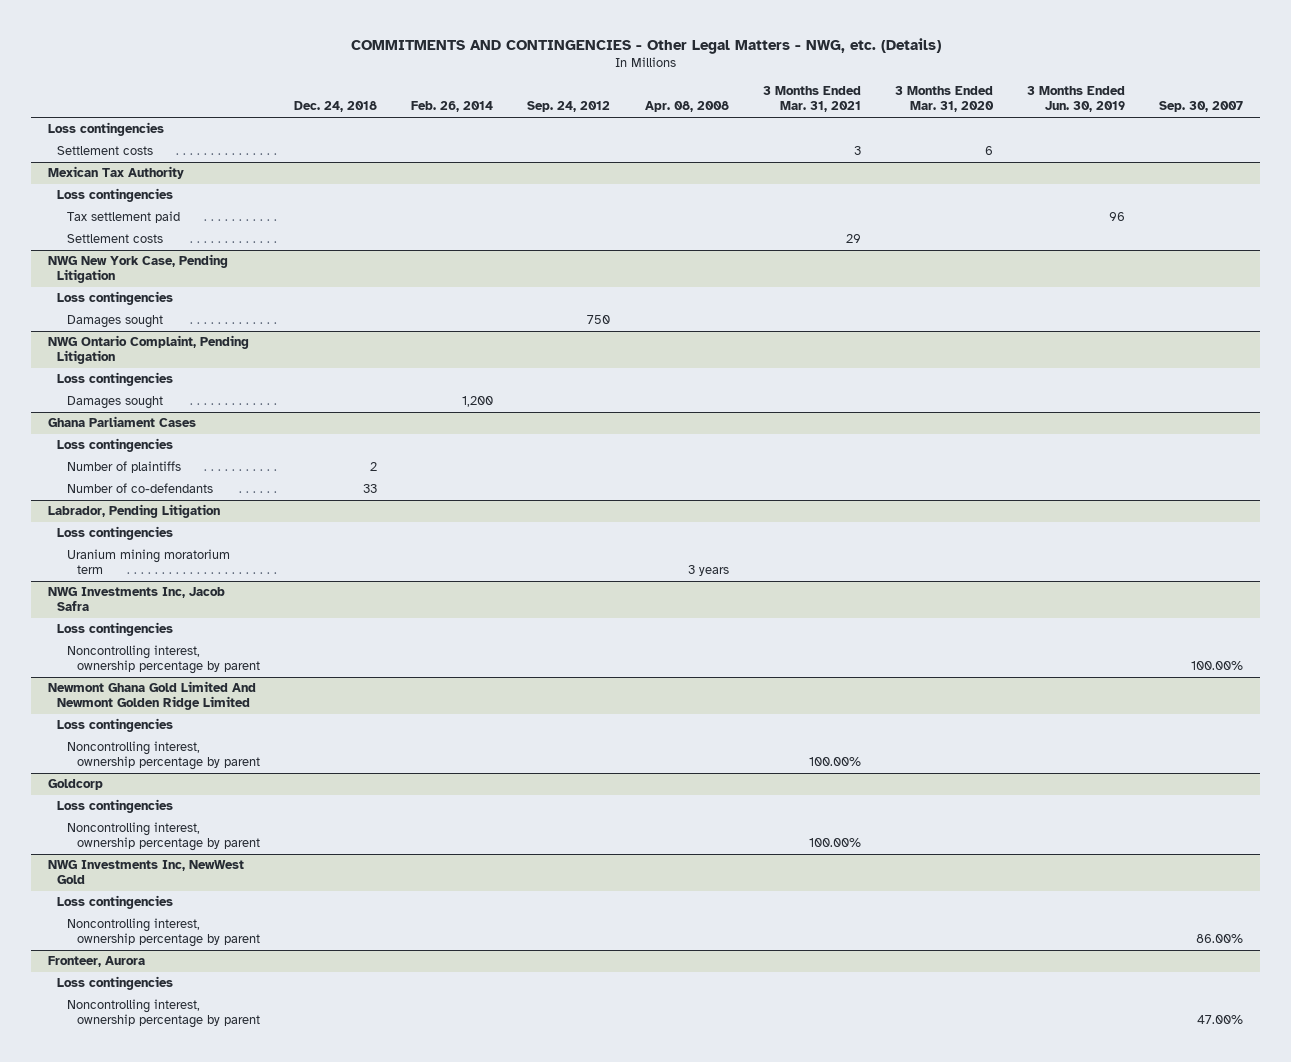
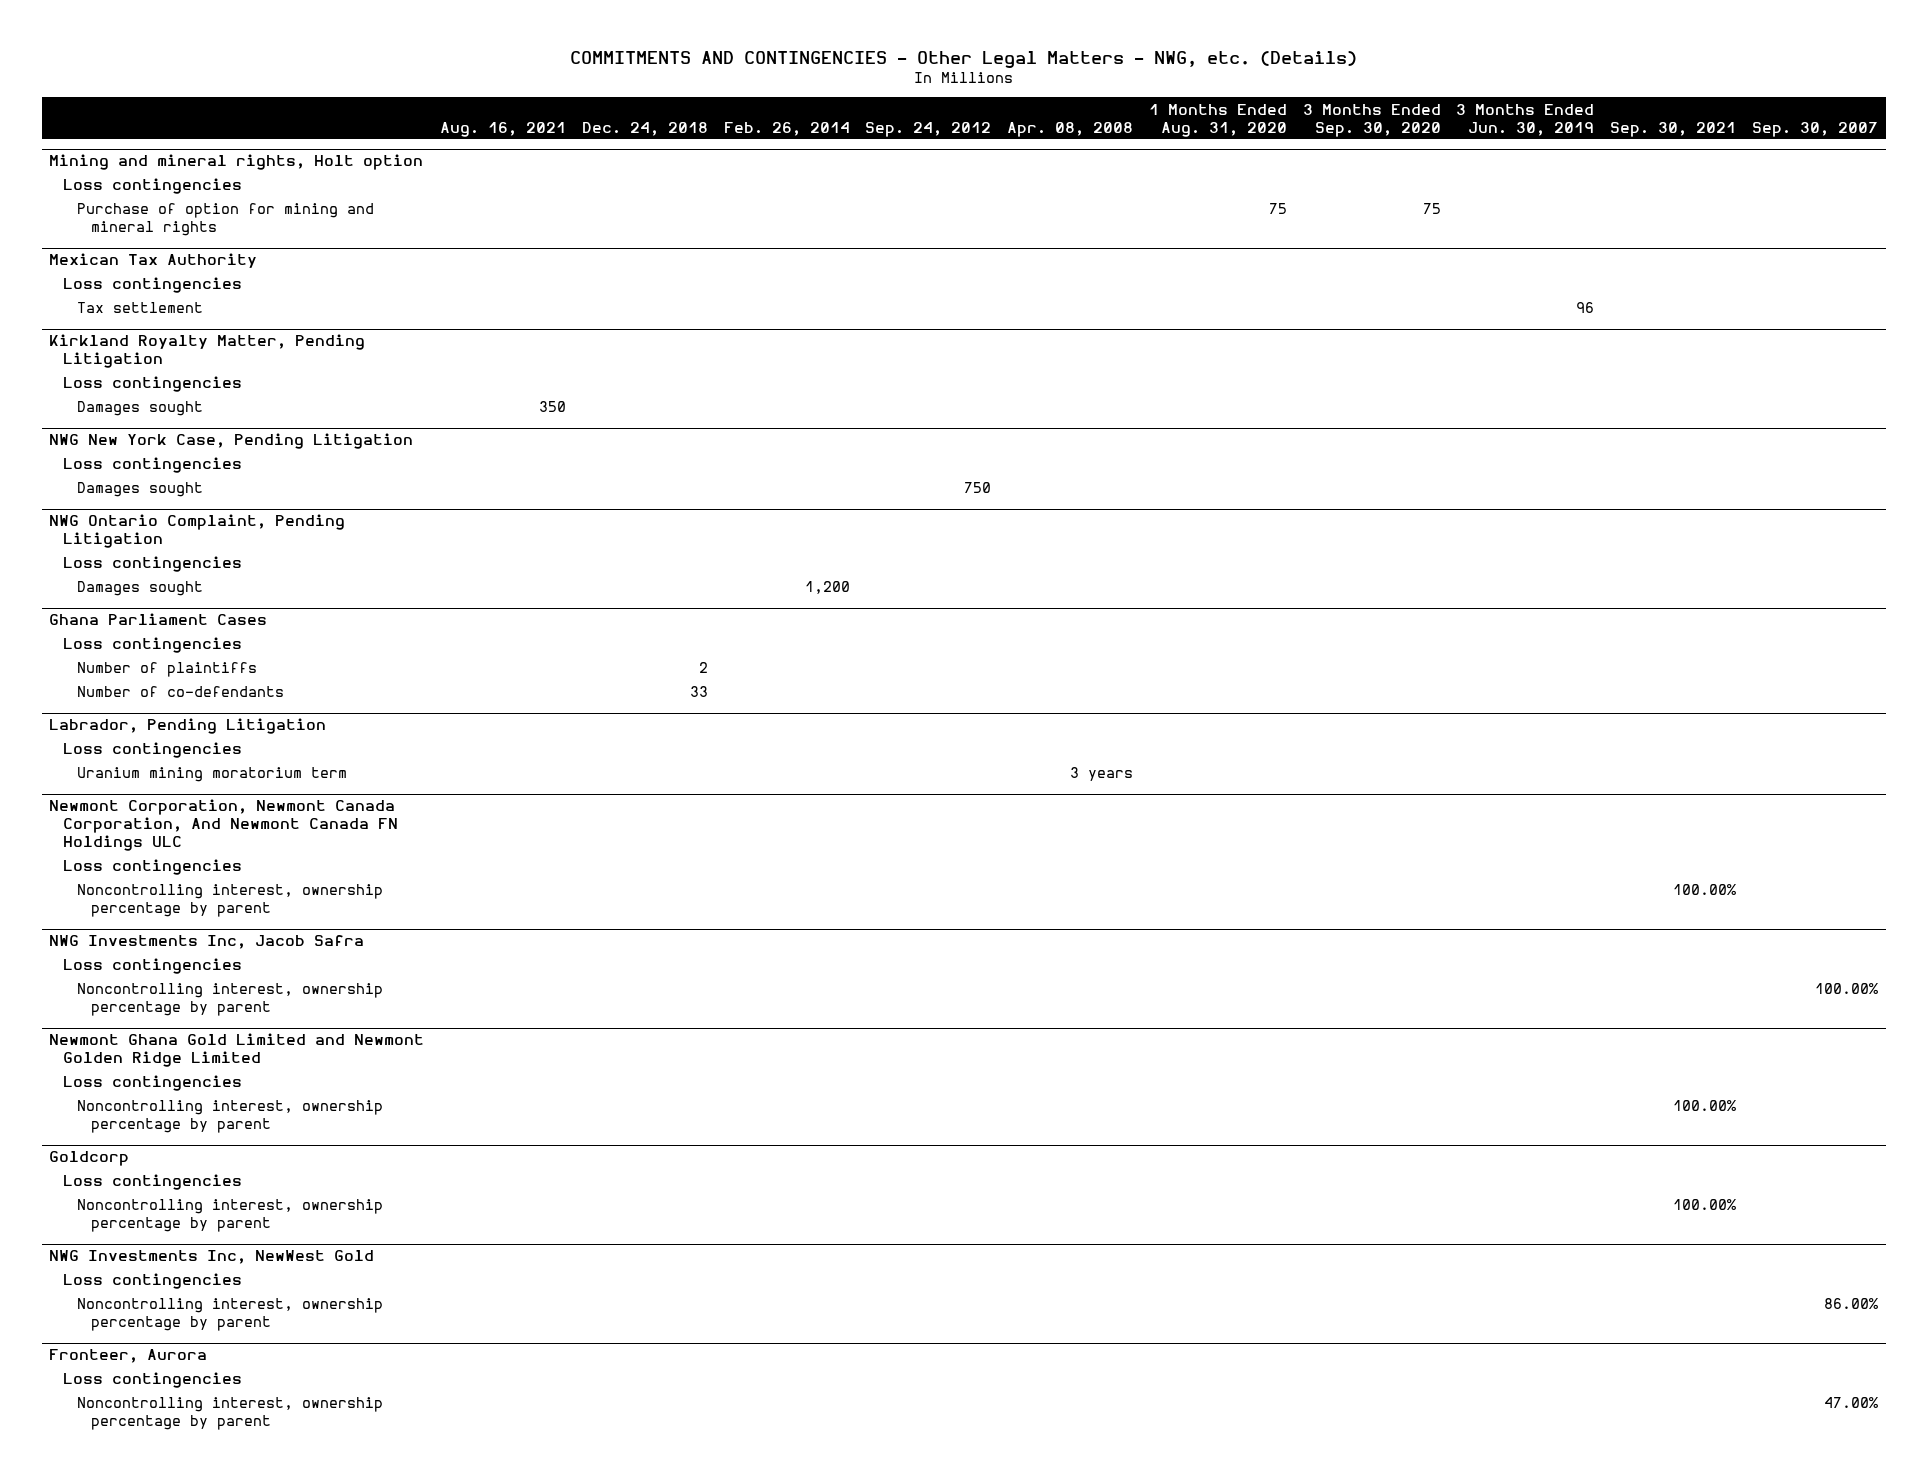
[762,86,861,113] 3 Months Ended Mar. 31, 2021 -> none
[895,86,995,113] 3 Months Ended Mar. 31, 2020 -> none
none -> [440,121,567,137] Aug. 16, 2021
none -> [1148,103,1287,137] 1 Months Ended Aug. 31, 2020
none -> [1302,103,1441,137] 3 Months Ended Sep. 30, 2020
none -> [1610,121,1737,137] Sep. 30, 2021
[47,122,164,137] Loss contingencies -> none
[57,146,154,156] Settlement costs -> none
none -> [49,154,424,171] Mining and mineral rights, Holt option
none -> [63,178,243,195] Loss contingencies
none -> [77,203,375,237] Purchase of option for mining and mineral rights
[67,234,164,244] Settlement costs -> none
[67,211,181,224] Tax settlement paid -> [77,302,204,314] Tax settlement
none -> [49,334,366,369] Kirkland Royalty Matter, Pending Litigation
none -> [63,376,243,393] Loss contingencies
none -> [77,401,204,417] Damages sought
none -> [49,799,399,852] Newmont Corporation, Newmont Canada Corporation, And Newmont Canada FN Holdings ULC
none -> [63,859,243,876] Loss contingencies
none -> [77,884,384,918] Noncontrolling interest, ownership percentage by parent
[47,681,256,711] Newmont Ghana Gold Limited And Newmont Golden Ridge Limited -> [49,1033,425,1068] Newmont Ghana Gold Limited and Newmont Golden Ridge Limited

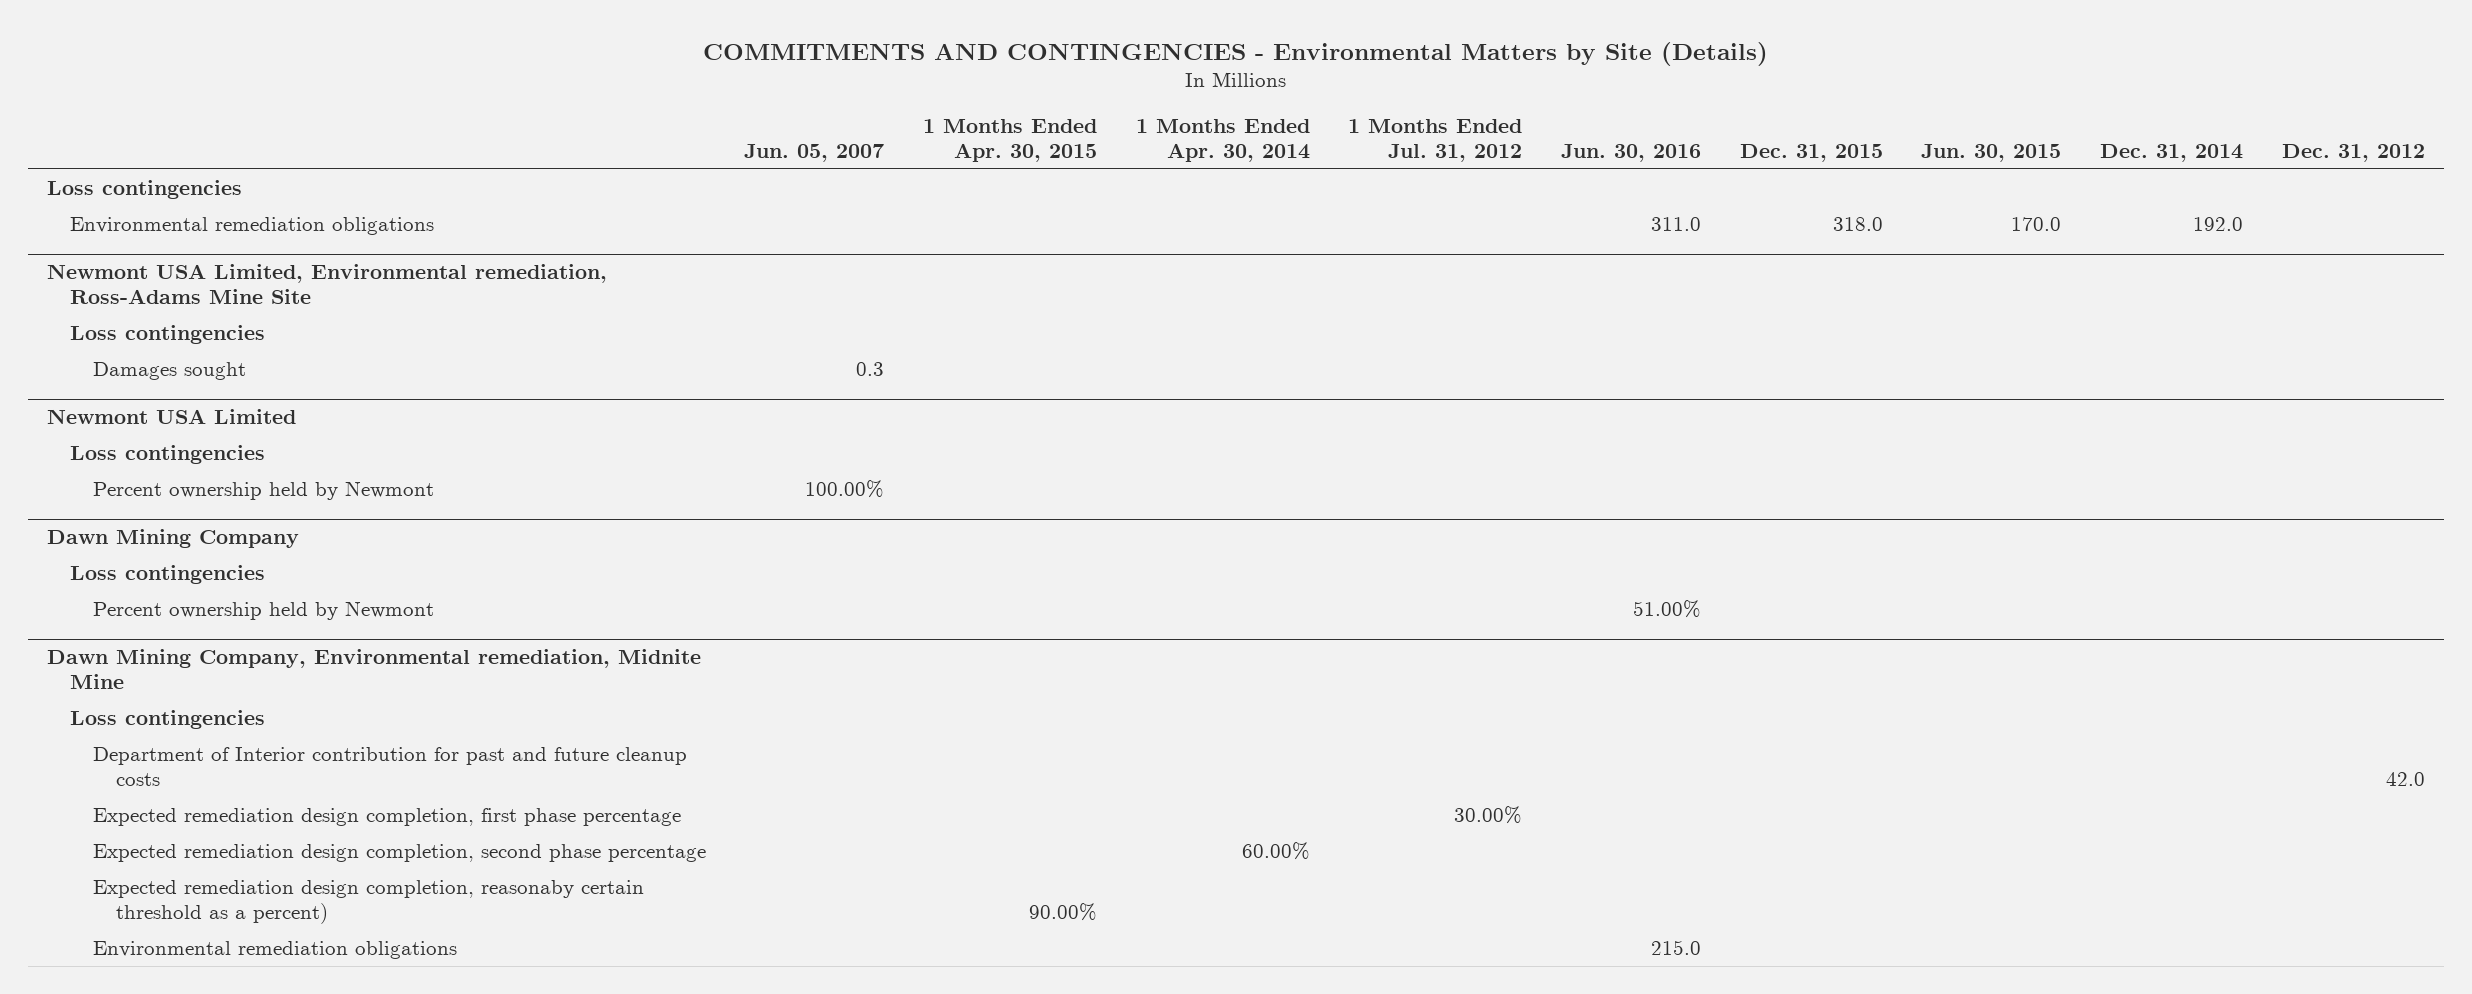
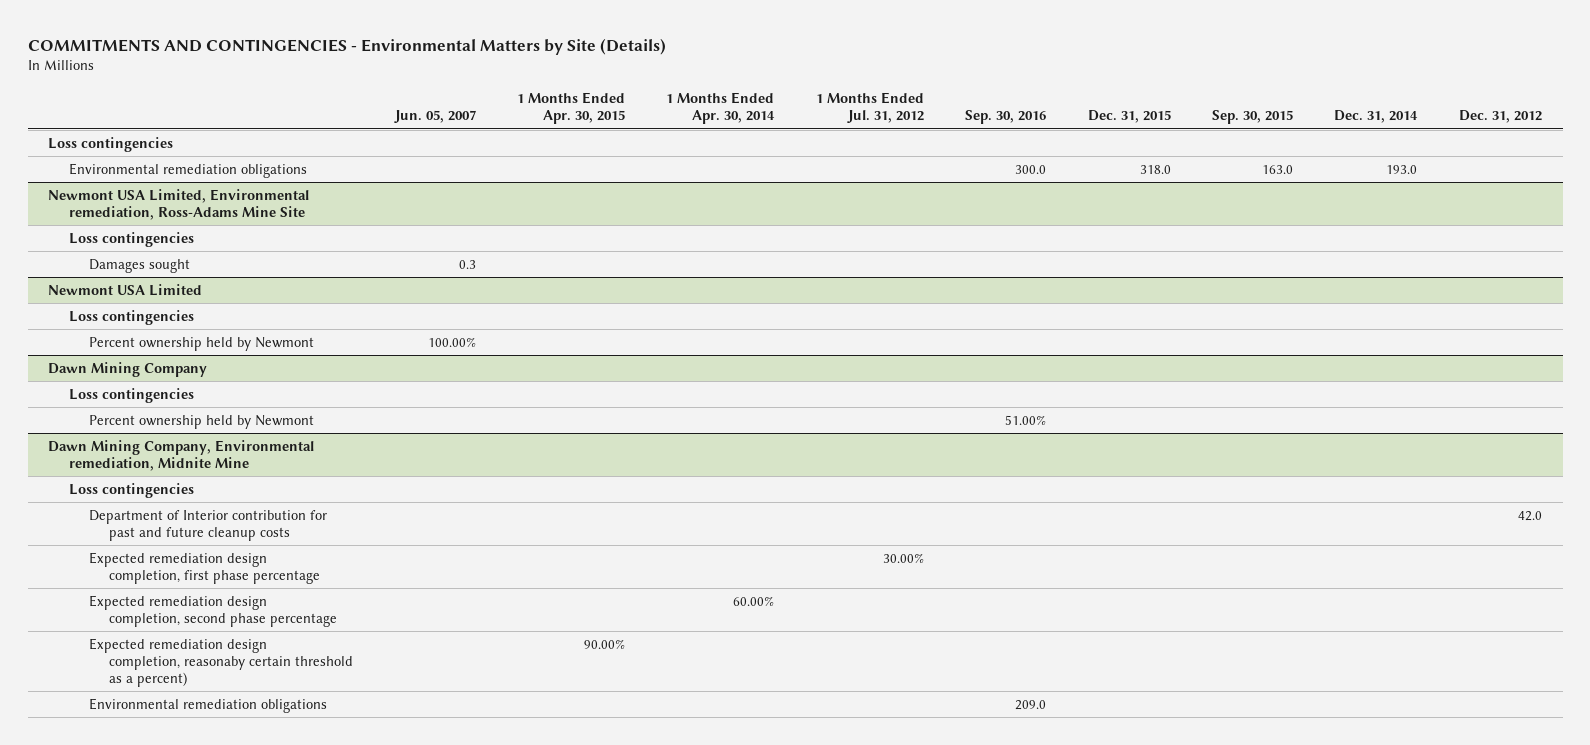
[1561,143,1702,162] Jun. 30, 2016 -> none
[1921,143,2062,162] Jun. 30, 2015 -> none
none -> [965,110,1047,125] Sep. 30, 2016
none -> [1212,110,1294,125] Sep. 30, 2015
[2193,216,2244,231] 192.0 -> [1386,164,1418,174] 193.0

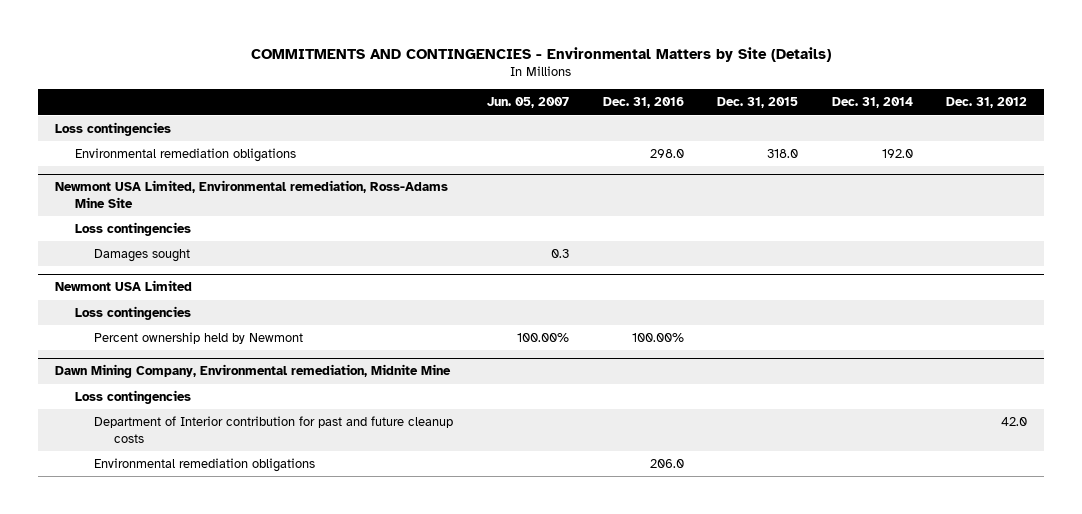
[517,92,626,125] 1 Months Ended Apr. 30, 2015 -> none
[666,92,776,125] 1 Months Ended Apr. 30, 2014 -> none
[815,92,924,124] 1 Months Ended Jul. 31, 2012 -> none
[965,110,1047,125] Sep. 30, 2016 -> none
[1212,110,1294,125] Sep. 30, 2015 -> none
none -> [602,97,684,109] Dec. 31, 2016
[1386,164,1418,174] 193.0 -> [881,149,913,159] 192.0
[48,361,208,377] Dawn Mining Company -> none
[68,387,194,403] Loss contingencies -> none
[88,414,314,429] Percent ownership held by Newmont -> none
[88,551,321,585] Expected remediation design completion, first phase percentage -> none
[88,594,338,628] Expected remediation design completion, second phase percentage -> none
[88,637,354,688] Expected remediation design completion, reasonaby certain threshold as a percent) -> none

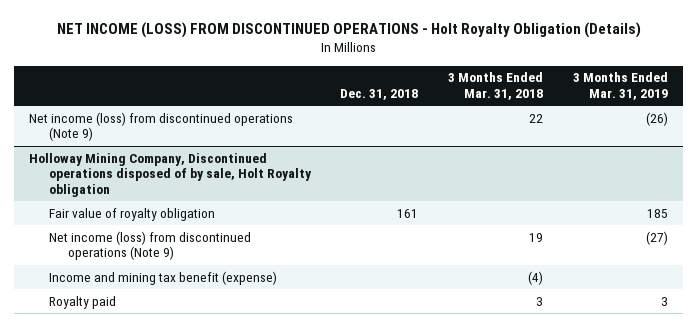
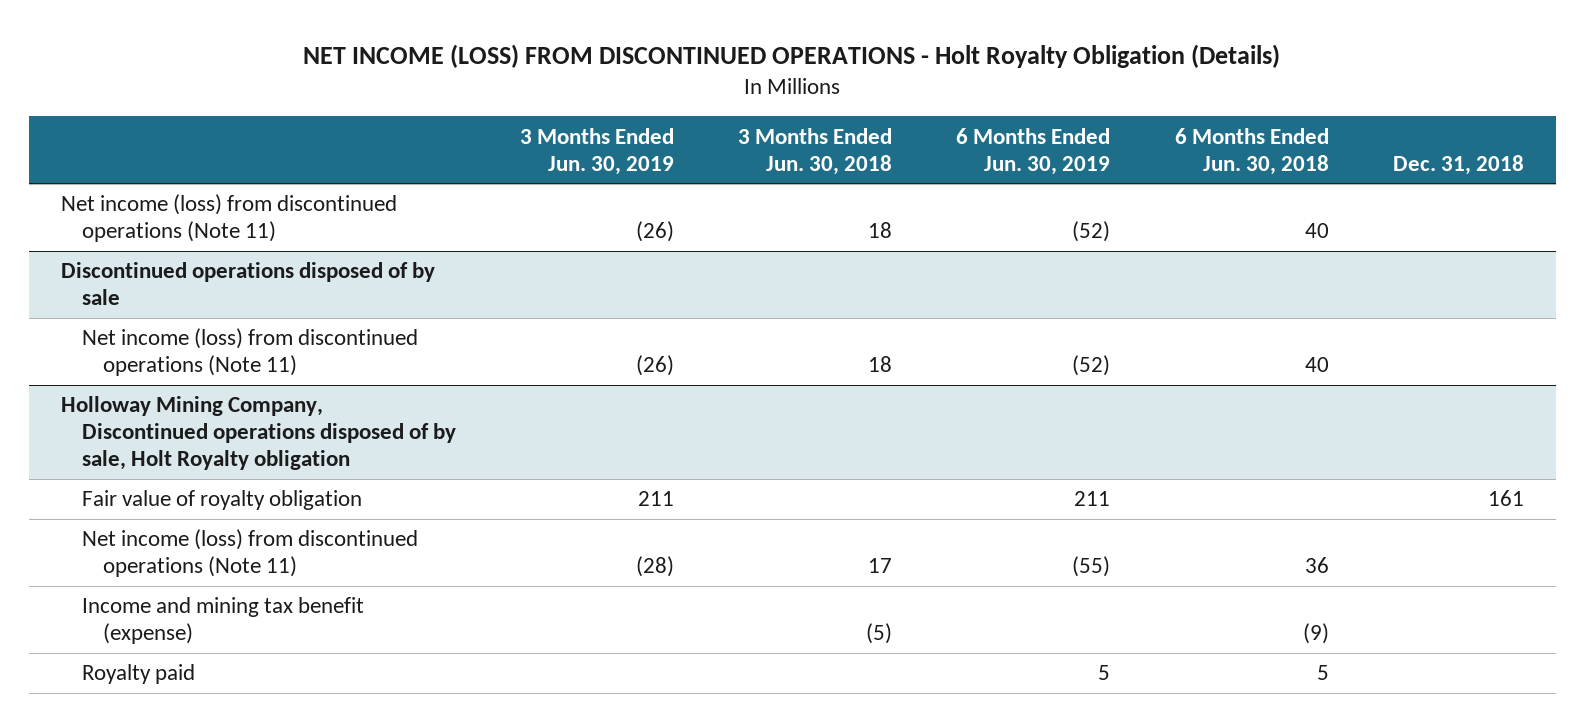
[448,72,544,100] 3 Months Ended Mar. 31, 2018 -> none
[573,72,669,100] 3 Months Ended Mar. 31, 2019 -> none
none -> [520,127,675,175] 3 Months Ended Jun. 30, 2019
none -> [738,127,893,175] 3 Months Ended Jun. 30, 2018
none -> [956,127,1111,175] 6 Months Ended Jun. 30, 2019
none -> [1174,127,1329,175] 6 Months Ended Jun. 30, 2018
[28,111,293,142] Net income (loss) from discontinued operations (Note 9) -> [61,194,398,243] Net income (loss) from discontinued operations (Note 11)
none -> [61,262,436,306] Discontinued operations disposed of by sale
none -> [82,328,419,377] Net income (loss) from discontinued operations (Note 11)
[48,230,251,261] Net income (loss) from discontinued operations (Note 9) -> [82,529,419,578] Net income (loss) from discontinued operations (Note 11)

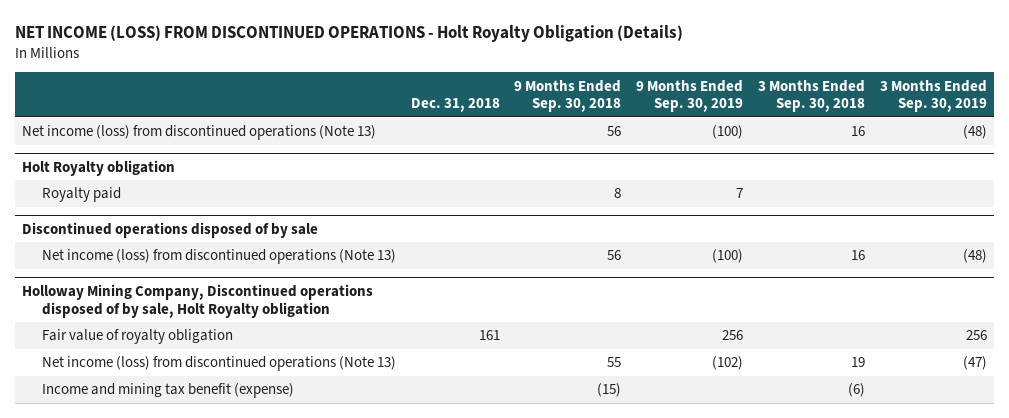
[520,127,675,175] 3 Months Ended Jun. 30, 2019 -> none
[738,127,893,175] 3 Months Ended Jun. 30, 2018 -> none
[956,127,1111,175] 6 Months Ended Jun. 30, 2019 -> none
[1174,127,1329,175] 6 Months Ended Jun. 30, 2018 -> none
none -> [514,79,622,113] 9 Months Ended Sep. 30, 2018
none -> [636,79,744,113] 9 Months Ended Sep. 30, 2019
none -> [758,79,866,113] 3 Months Ended Sep. 30, 2018
none -> [879,79,987,113] 3 Months Ended Sep. 30, 2019
[61,194,398,243] Net income (loss) from discontinued operations (Note 11) -> [22,125,377,141] Net income (loss) from discontinued operations (Note 13)
none -> [22,159,176,176] Holt Royalty obligation
none -> [41,187,121,203] Royalty paid
[82,328,419,377] Net income (loss) from discontinued operations (Note 11) -> [41,249,396,265] Net income (loss) from discontinued operations (Note 13)
[82,529,419,578] Net income (loss) from discontinued operations (Note 11) -> [41,356,396,372] Net income (loss) from discontinued operations (Note 13)
[82,664,196,685] Royalty paid -> none

